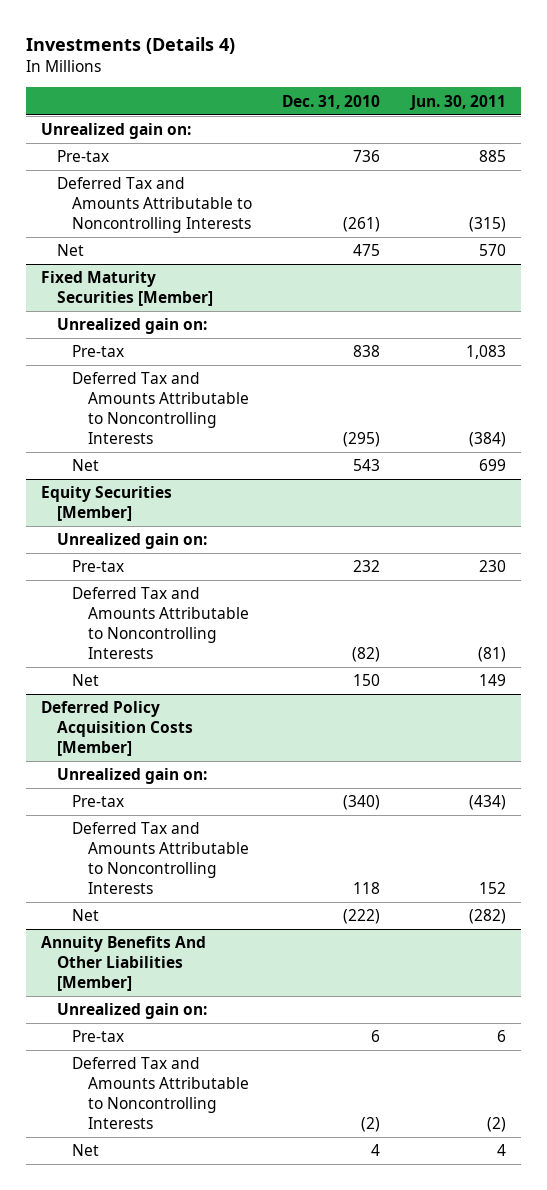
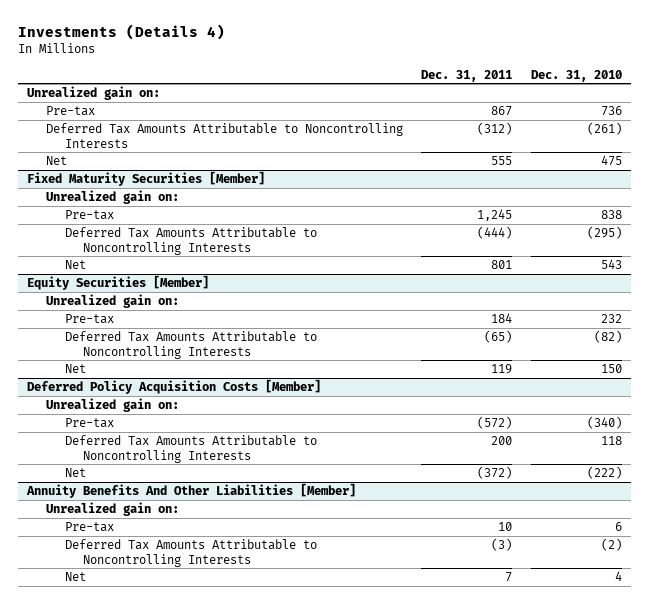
[408,94,506,110] Jun. 30, 2011 -> none
none -> [421,69,513,82] Dec. 31, 2011
[56,177,253,233] Deferred Tax and Amounts Attributable to Noncontrolling Interests -> [46,123,404,148] Deferred Tax Amounts Attributable to Noncontrolling Interests
[72,372,249,444] Deferred Tax and Amounts Attributable to Noncontrolling Interests -> [64,227,317,255] Deferred Tax Amounts Attributable to Noncontrolling Interests
[72,587,249,659] Deferred Tax and Amounts Attributable to Noncontrolling Interests -> [64,331,317,359] Deferred Tax Amounts Attributable to Noncontrolling Interests
[72,822,249,894] Deferred Tax and Amounts Attributable to Noncontrolling Interests -> [64,435,317,463] Deferred Tax Amounts Attributable to Noncontrolling Interests
[72,1057,249,1129] Deferred Tax and Amounts Attributable to Noncontrolling Interests -> [64,539,317,567] Deferred Tax Amounts Attributable to Noncontrolling Interests

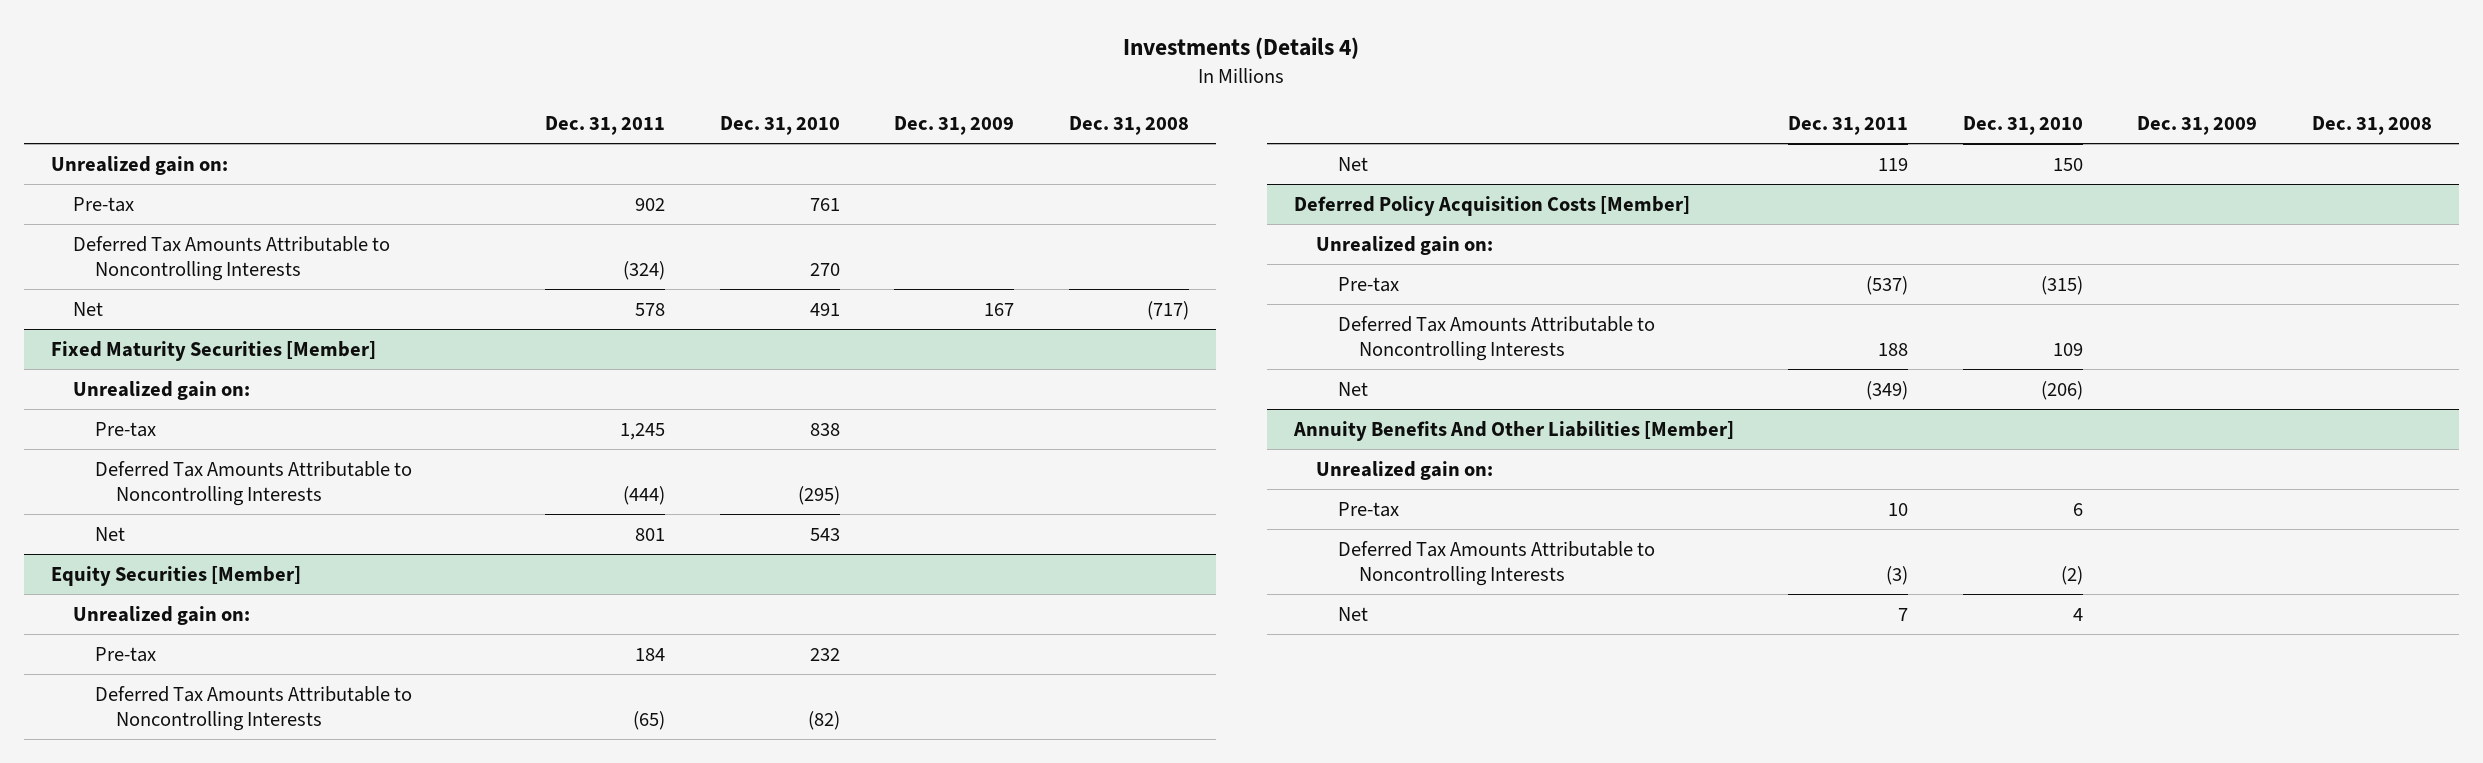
none -> [894,115,1015,135] Dec. 31, 2009
none -> [1068,115,1189,135] Dec. 31, 2008
[491,106,513,117] 867 -> [635,197,666,211] 902
[600,106,622,117] 736 -> [809,197,840,211] 761
[477,122,513,136] (312) -> [623,260,666,280] (324)
[586,122,622,136] (261) -> [809,262,840,276] 270
[491,156,513,166] 555 -> [635,302,666,316] 578
[600,155,622,167] 475 -> [809,302,840,316] 491
[477,416,513,430] (572) -> [1866,275,1909,295] (537)
[586,416,622,430] (340) -> [2040,275,2083,295] (315)
[491,436,513,446] 200 -> [1878,342,1909,356] 188
[600,436,622,446] 118 -> [2052,342,2083,356] 109
[477,466,513,480] (372) -> [1866,380,1909,400] (349)
[586,466,622,480] (222) -> [2040,380,2083,400] (206)

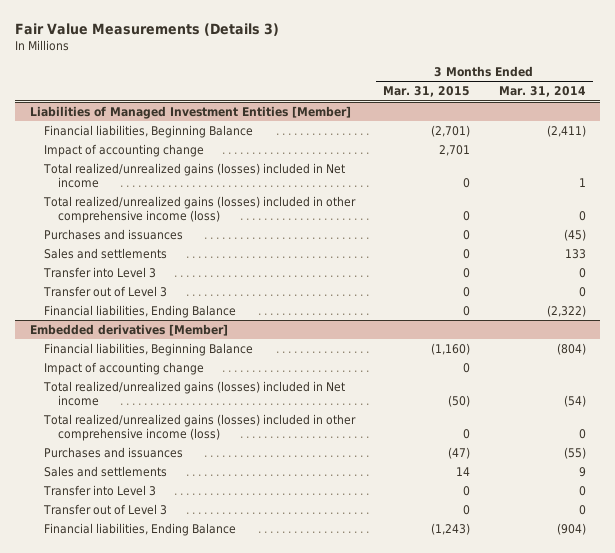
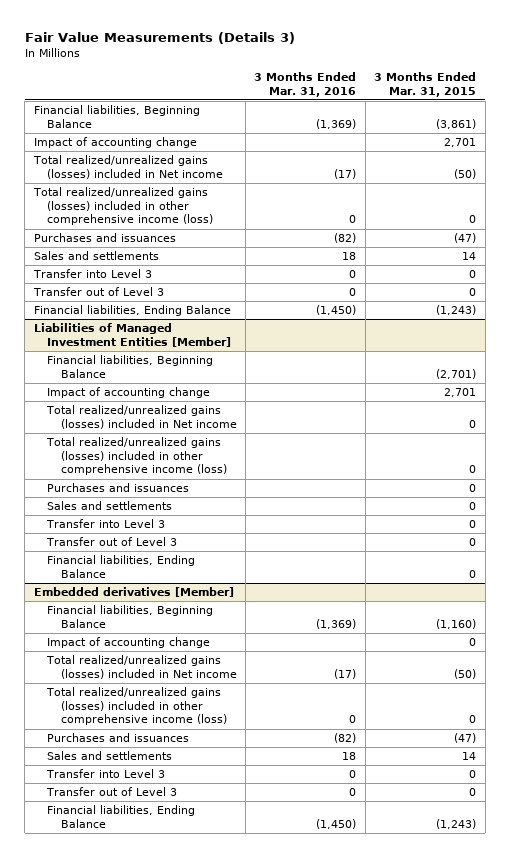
[498,86,586,98] Mar. 31, 2014 -> none
none -> [254,72,357,97] 3 Months Ended Mar. 31, 2016
none -> [33,105,200,128] Financial liabilities, Beginning Balance
none -> [33,137,197,149] Impact of accounting change
none -> [32,155,224,179] Total realized/unrealized gains (losses) included in Net income
none -> [32,187,214,226] Total realized/unrealized gains (losses) included in other comprehensive income (loss)
none -> [33,233,176,243] Purchases and issuances
none -> [33,251,159,261] Sales and settlements
none -> [32,269,152,279] Transfer into Level 3
none -> [32,287,164,297] Transfer out of Level 3
none -> [33,305,231,317] Financial liabilities, Ending Balance

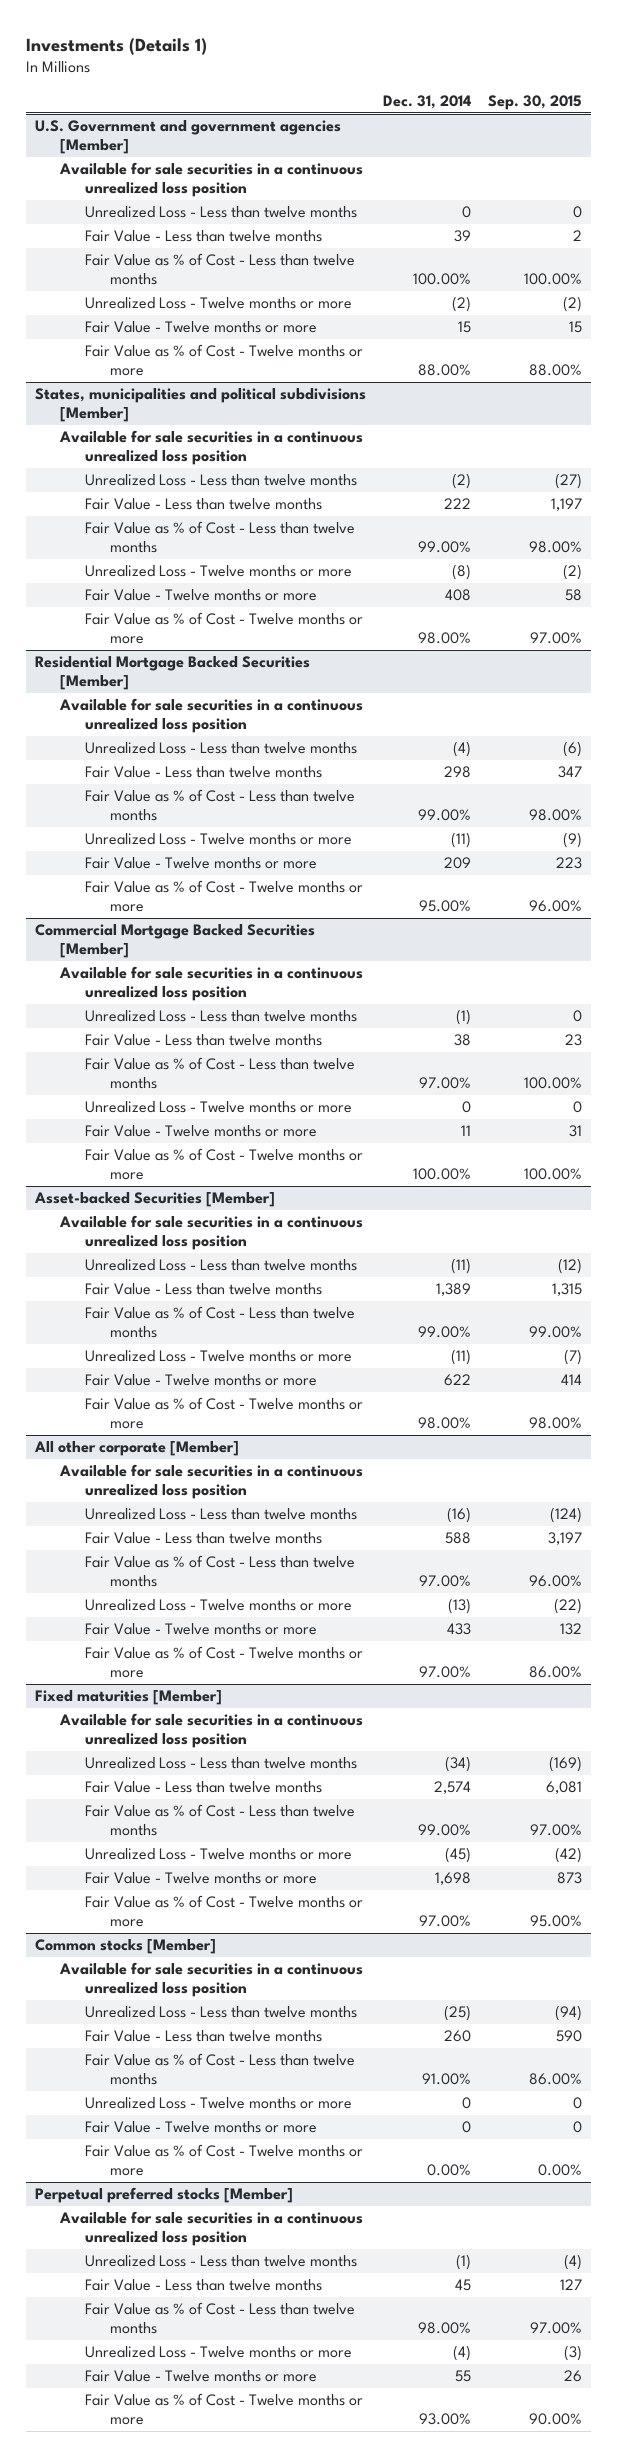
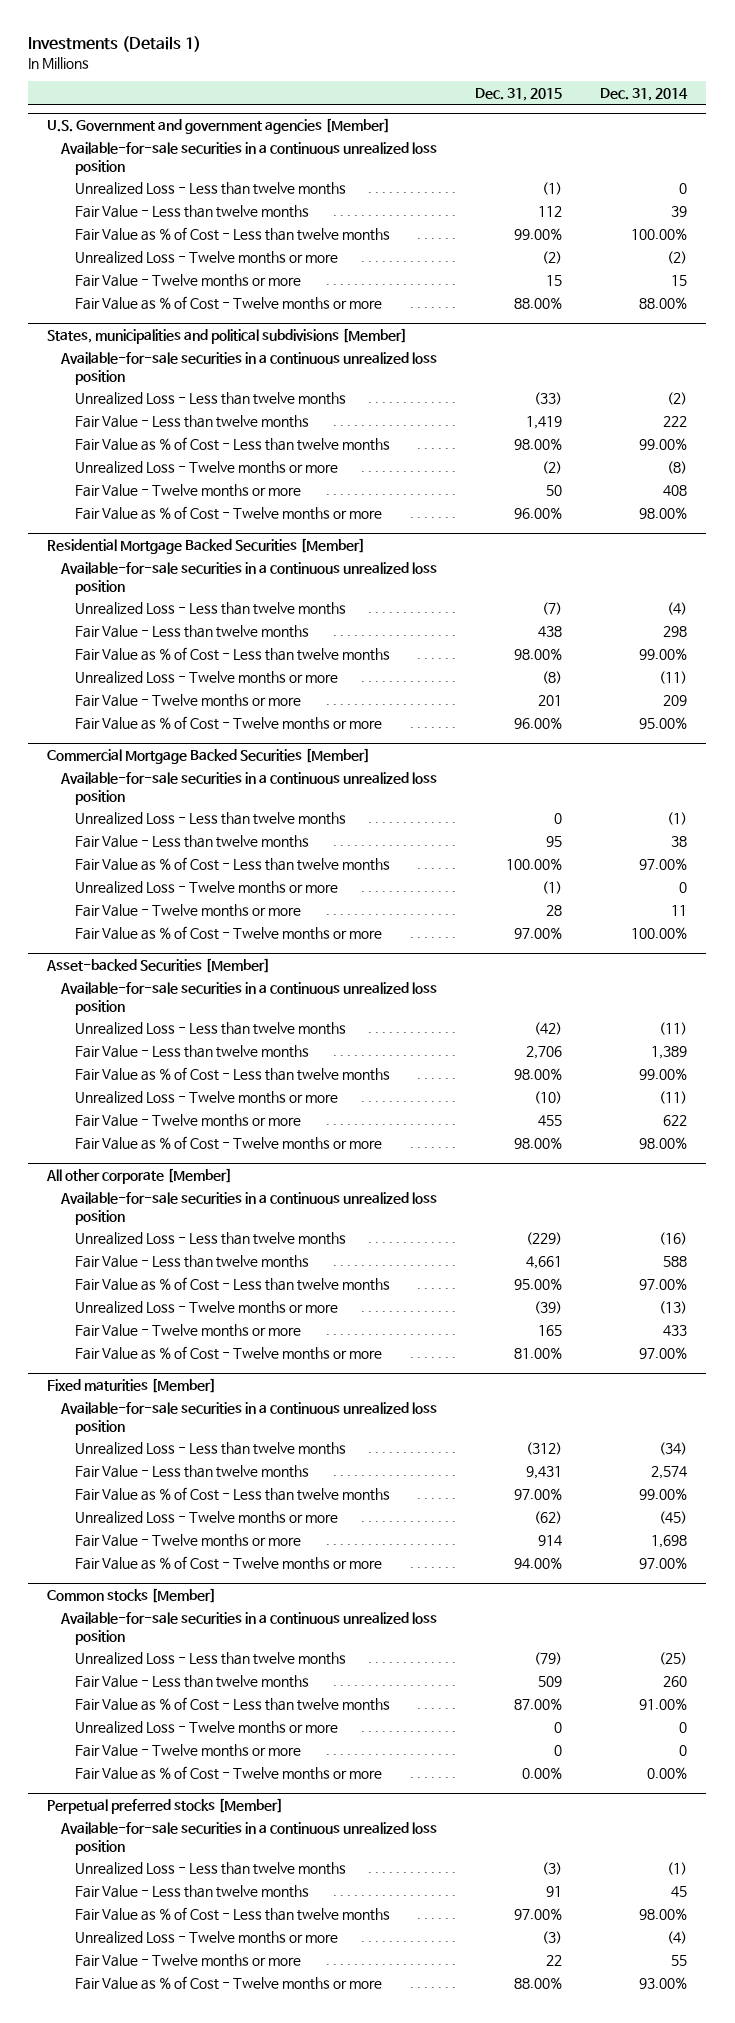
[488,94,583,110] Sep. 30, 2015 -> none
none -> [475,87,563,101] Dec. 31, 2015
[59,162,364,198] Available for sale securities in a continuous unrealized loss position -> [60,142,438,175] Available-for-sale securities in a continuous unrealized loss position
[59,430,364,466] Available for sale securities in a continuous unrealized loss position -> [60,352,438,385] Available-for-sale securities in a continuous unrealized loss position
[59,698,364,734] Available for sale securities in a continuous unrealized loss position -> [60,562,438,595] Available-for-sale securities in a continuous unrealized loss position
[59,966,364,1002] Available for sale securities in a continuous unrealized loss position -> [60,772,438,805] Available-for-sale securities in a continuous unrealized loss position
[59,1215,364,1251] Available for sale securities in a continuous unrealized loss position -> [60,982,438,1015] Available-for-sale securities in a continuous unrealized loss position
[59,1464,364,1500] Available for sale securities in a continuous unrealized loss position -> [60,1192,438,1225] Available-for-sale securities in a continuous unrealized loss position
[59,1713,364,1749] Available for sale securities in a continuous unrealized loss position -> [60,1402,438,1435] Available-for-sale securities in a continuous unrealized loss position
[59,1962,364,1998] Available for sale securities in a continuous unrealized loss position -> [60,1612,438,1645] Available-for-sale securities in a continuous unrealized loss position
[59,2211,364,2247] Available for sale securities in a continuous unrealized loss position -> [60,1822,438,1855] Available-for-sale securities in a continuous unrealized loss position

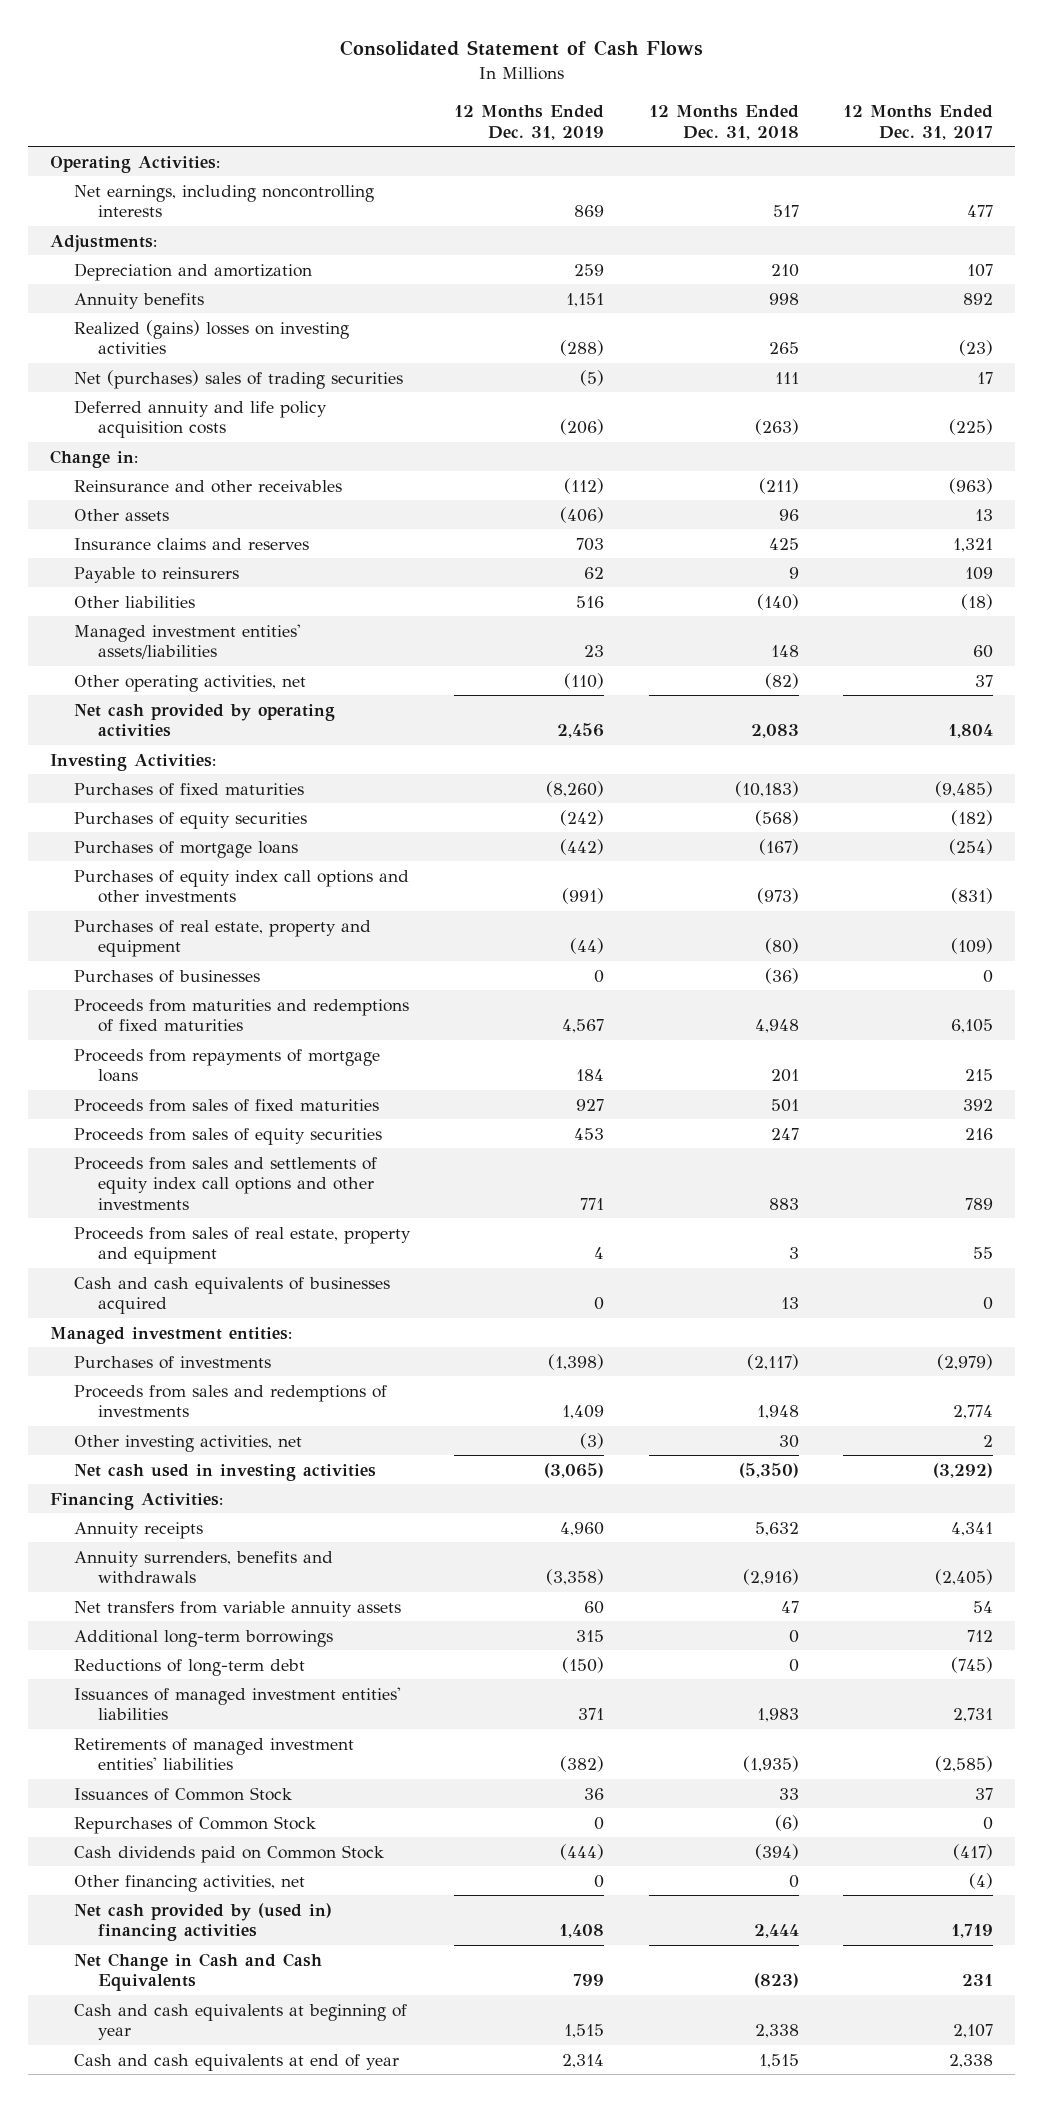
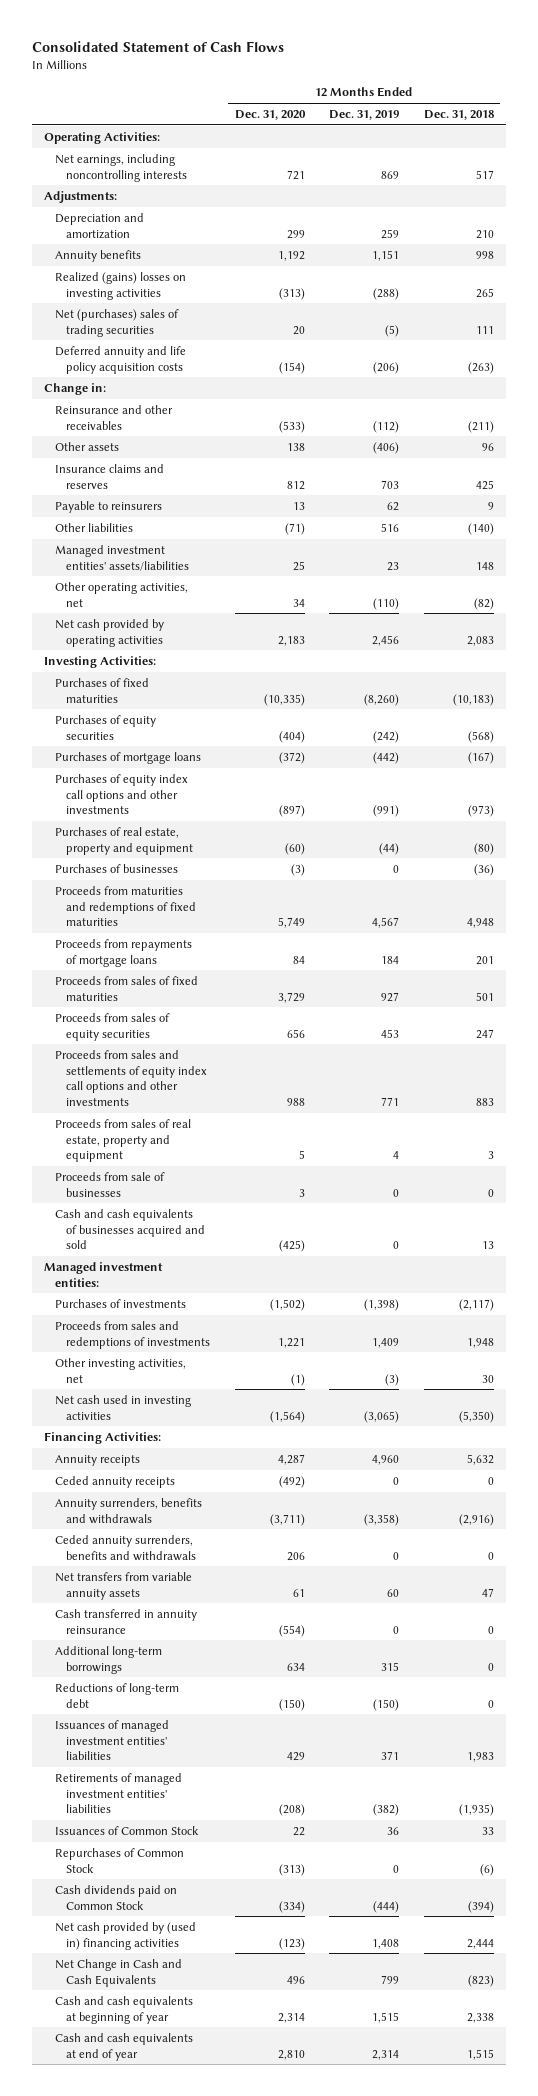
[842,105,993,140] 12 Months Ended Dec. 31, 2017 -> none
none -> [234,110,306,121] Dec. 31, 2020
none -> [55,1171,166,1197] Proceeds from sale of businesses
[73,1276,390,1315] Cash and cash equivalents of businesses acquired -> [55,1208,206,1250] Cash and cash equivalents of businesses acquired and sold
none -> [55,1475,176,1488] Ceded annuity receipts
none -> [55,1534,197,1561] Ceded annuity surrenders, benefits and withdrawals
none -> [55,1608,198,1634] Cash transferred in annuity reinsurance
[73,1874,305,1892] Other financing activities, net -> none

